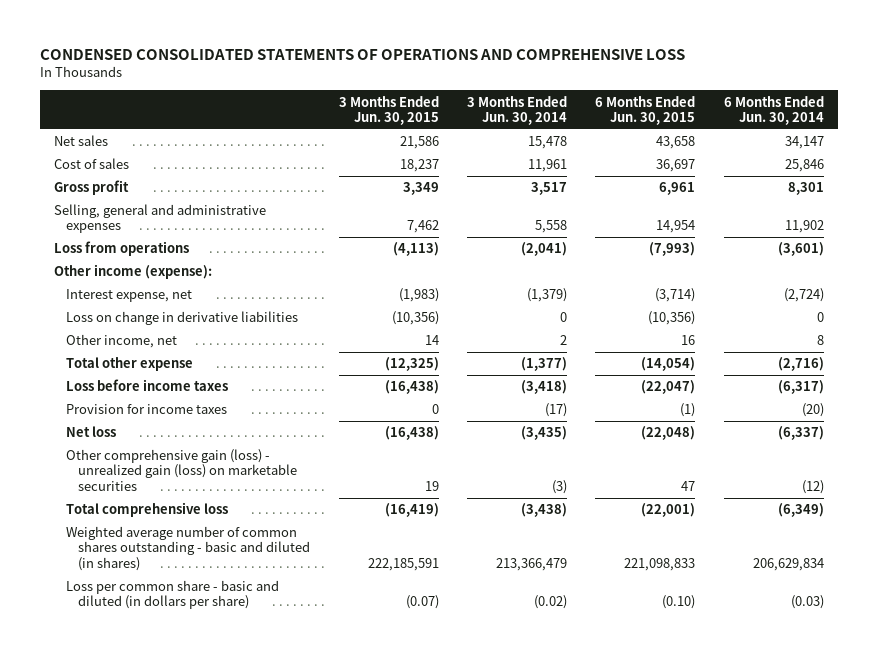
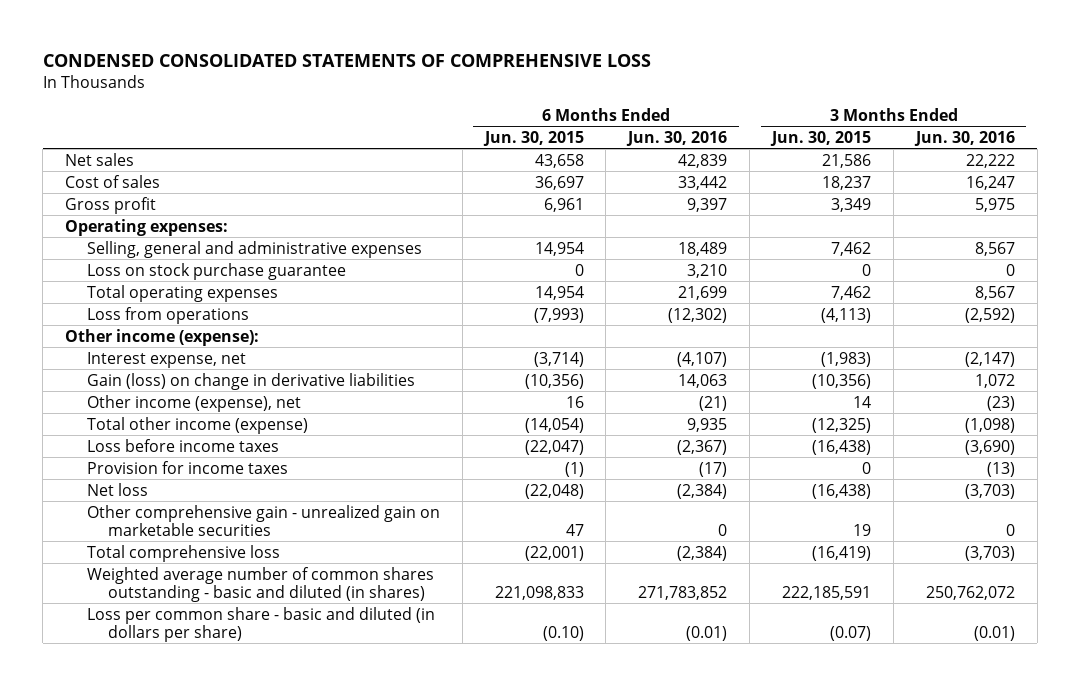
[39,48,685,60] CONDENSED CONSOLIDATED STATEMENTS OF OPERATIONS AND COMPREHENSIVE LOSS -> [42,54,651,68] CONDENSED CONSOLIDATED STATEMENTS OF COMPREHENSIVE LOSS
[466,95,567,125] 3 Months Ended Jun. 30, 2014 -> none
[723,95,824,125] 6 Months Ended Jun. 30, 2014 -> none
none -> [626,130,728,146] Jun. 30, 2016
none -> [914,130,1016,146] Jun. 30, 2016
none -> [65,218,229,236] Operating expenses:
none -> [86,262,346,280] Loss on stock purchase guarantee
none -> [86,284,278,302] Total operating expenses
[66,311,299,326] Loss on change in derivative liabilities -> [86,372,415,390] Gain (loss) on change in derivative liabilities
[66,334,178,349] Other income, net -> [86,394,301,412] Other income (expense), net
[66,357,194,372] Total other expense -> [86,416,308,434] Total other income (expense)
[66,449,298,491] Other comprehensive gain (loss) - unrealized gain (loss) on marketable securities -> [86,504,440,536] Other comprehensive gain - unrealized gain on marketable securities

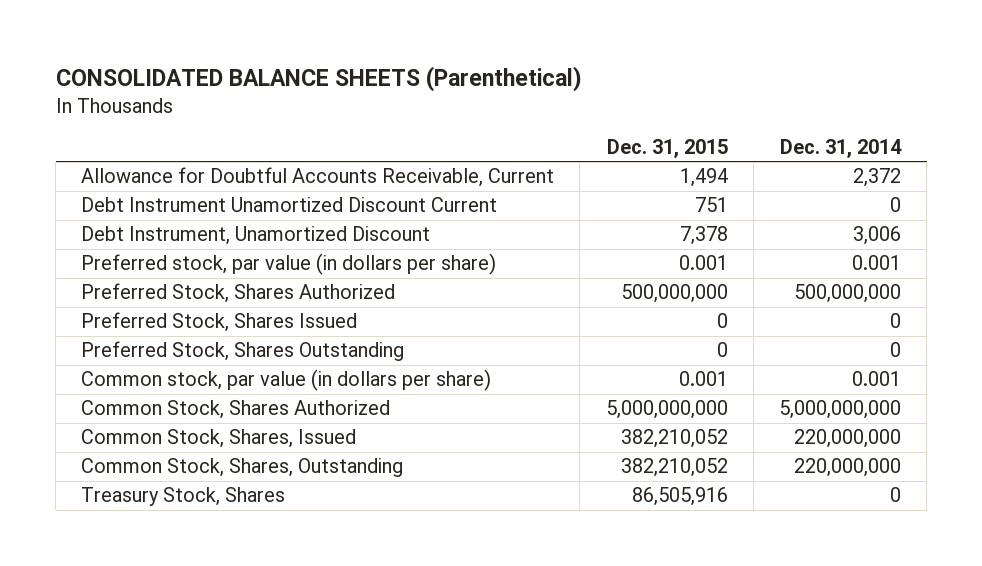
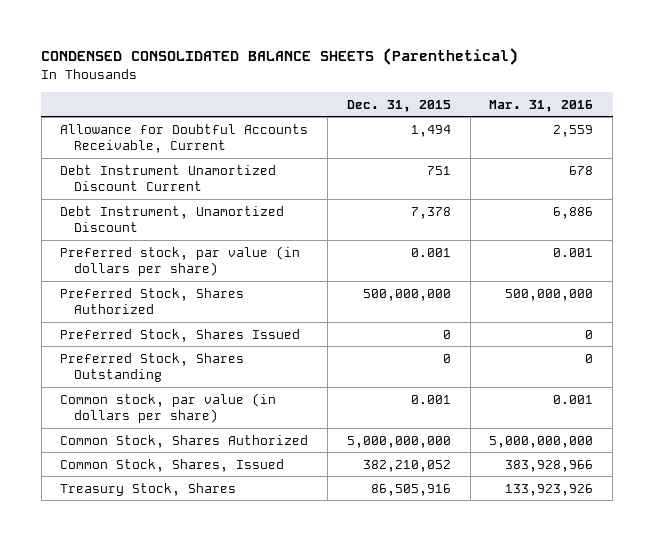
[55,66,582,93] CONSOLIDATED BALANCE SHEETS (Parenthetical) -> [41,48,519,66] CONDENSED CONSOLIDATED BALANCE SHEETS (Parenthetical)
[780,139,903,159] Dec. 31, 2014 -> none
none -> [489,99,594,112] Mar. 31, 2016
[81,458,404,478] Common Stock, Shares, Outstanding -> none

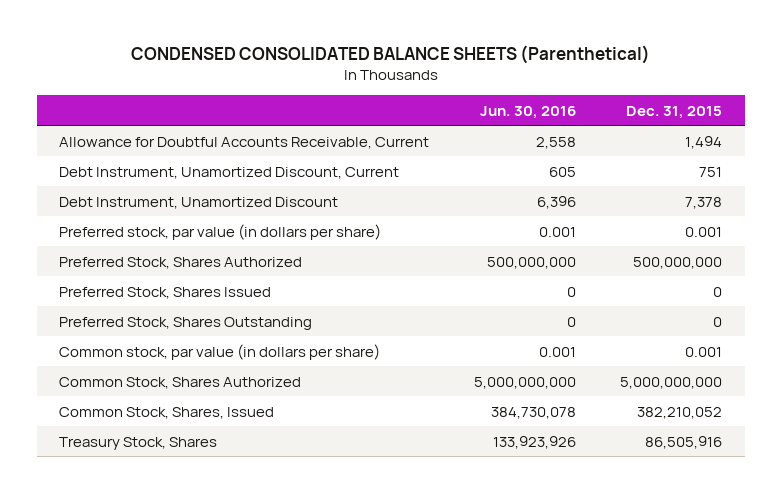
[489,99,594,112] Mar. 31, 2016 -> none
none -> [479,105,576,119] Jun. 30, 2016
[60,164,277,192] Debt Instrument Unamortized Discount Current -> [59,166,400,179] Debt Instrument, Unamortized Discount, Current

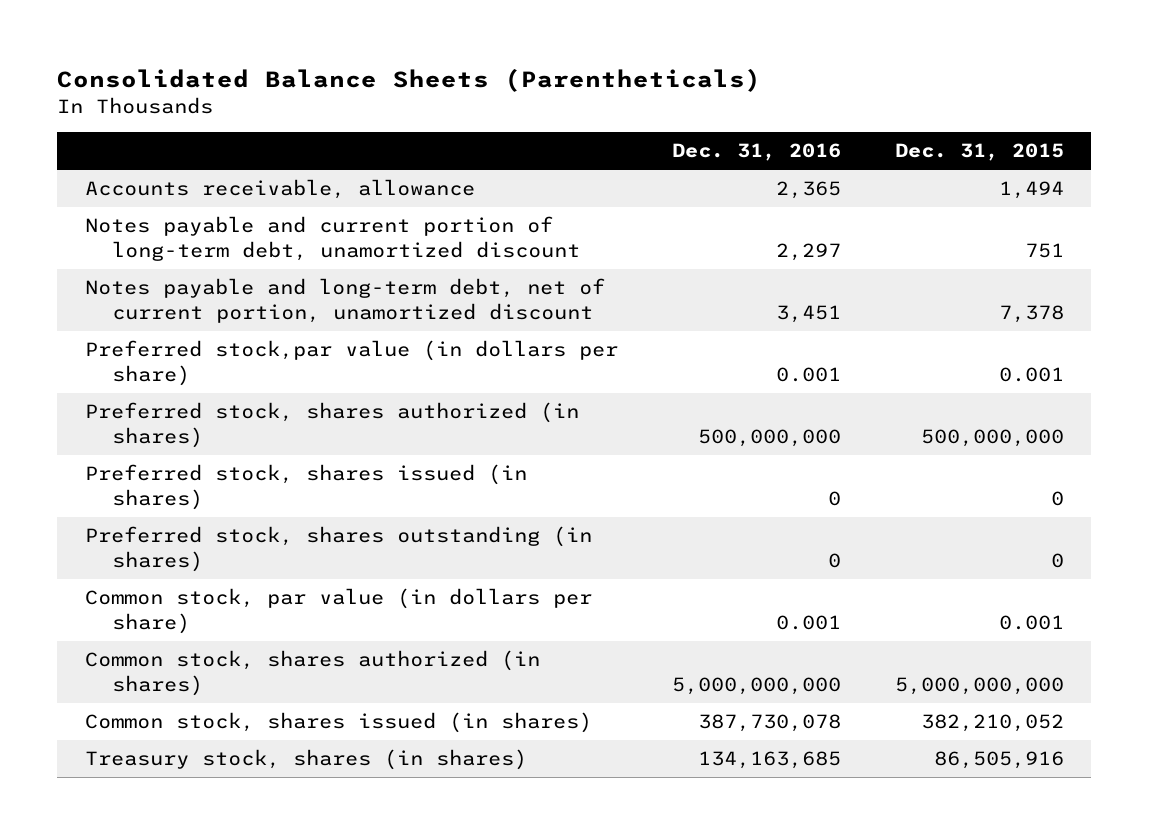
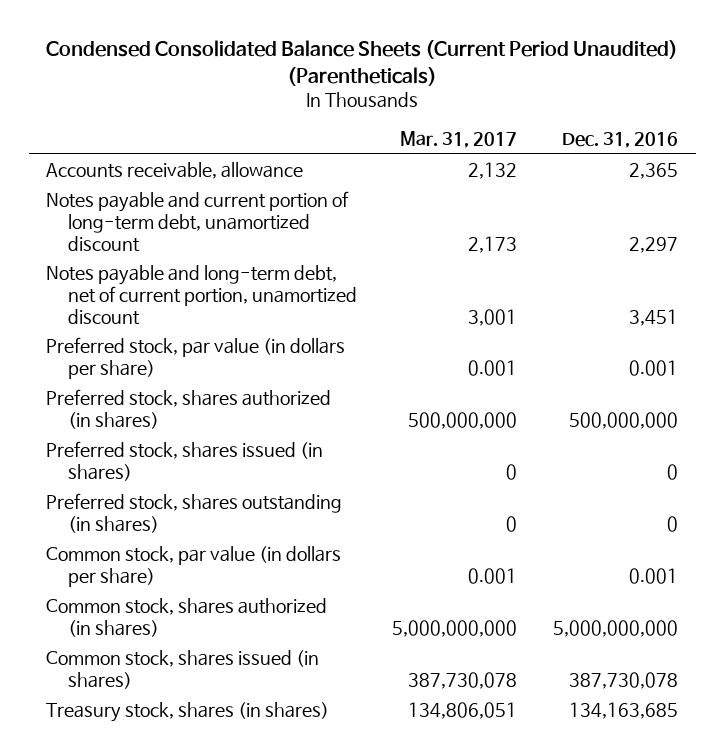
[57,67,762,92] Consolidated Balance Sheets (Parentheticals) -> [46,39,679,86] Condensed Consolidated Balance Sheets (Current Period Unaudited) (Parentheticals)
[895,143,1065,162] Dec. 31, 2015 -> none
none -> [400,130,518,148] Mar. 31, 2017
[84,340,618,386] Preferred stock,par value (in dollars per share) -> [46,337,346,379] Preferred stock, par value (in dollars per share)

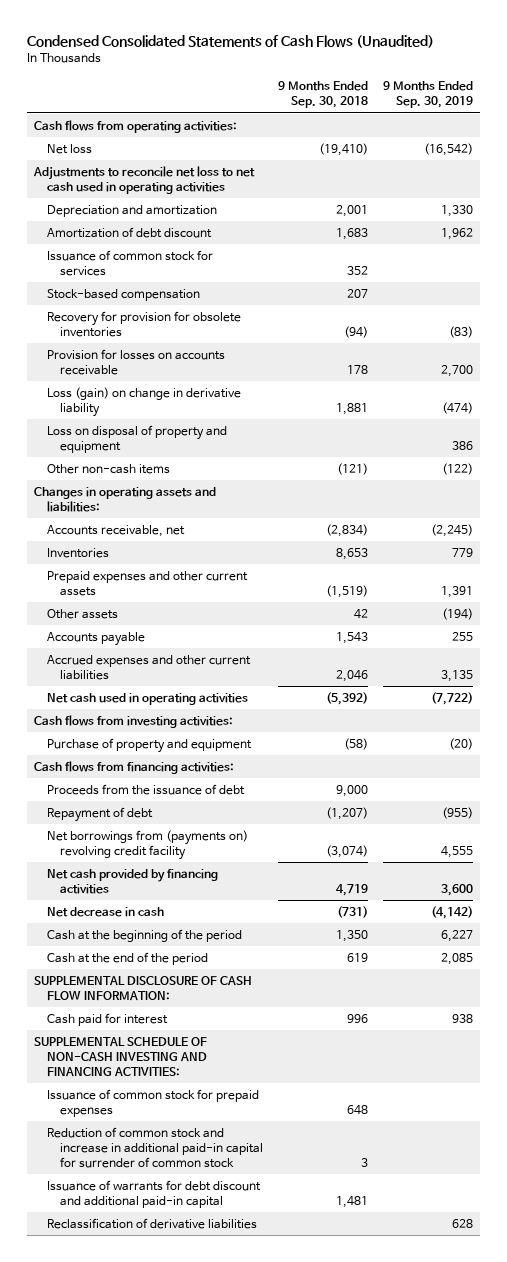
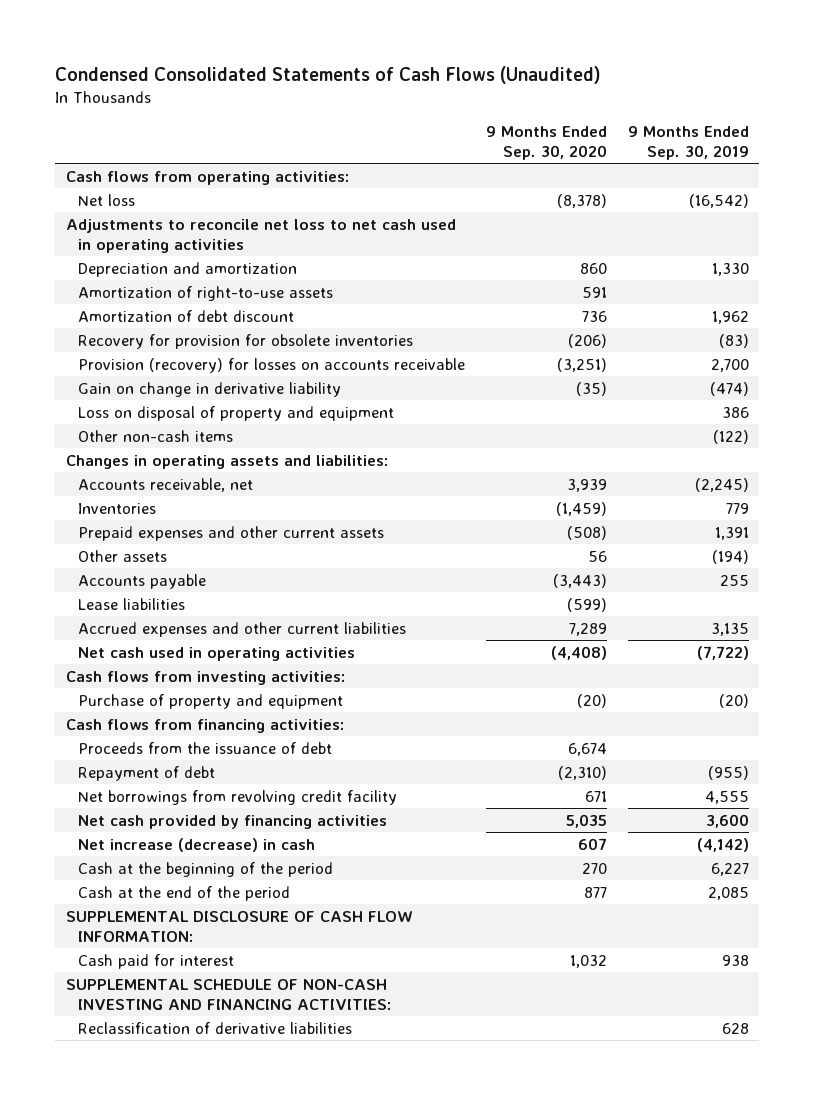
[278,81,369,109] 9 Months Ended Sep. 30, 2018 -> none
none -> [486,125,608,160] 9 Months Ended Sep. 30, 2020
none -> [78,285,334,301] Amortization of right-to-use assets
[47,249,214,276] Issuance of common stock for services -> none
[47,288,201,301] Stock-based compensation -> none
[47,348,226,375] Provision for losses on accounts receivable -> [78,357,466,373] Provision (recovery) for losses on accounts receivable
[47,386,242,417] Loss (gain) on change in derivative liability -> [78,381,342,397] Gain on change in derivative liability
none -> [78,597,186,610] Lease liabilities
[47,829,249,860] Net borrowings from (payments on) revolving credit facility -> [78,789,398,805] Net borrowings from revolving credit facility
[47,906,165,917] Net decrease in cash -> [78,837,316,852] Net increase (decrease) in cash
[47,1088,260,1117] Issuance of common stock for prepaid expenses -> none
[47,1126,264,1168] Reduction of common stock and increase in additional paid-in capital for surrender of common stock -> none
[47,1179,262,1208] Issuance of warrants for debt discount and additional paid-in capital -> none

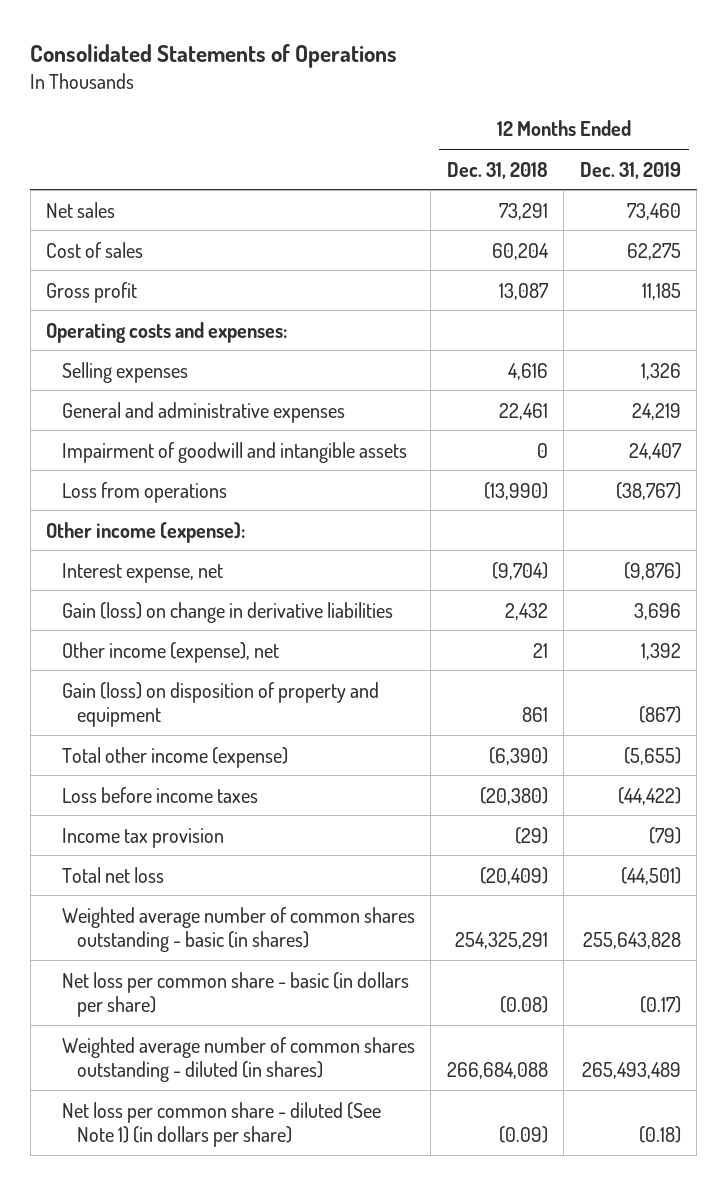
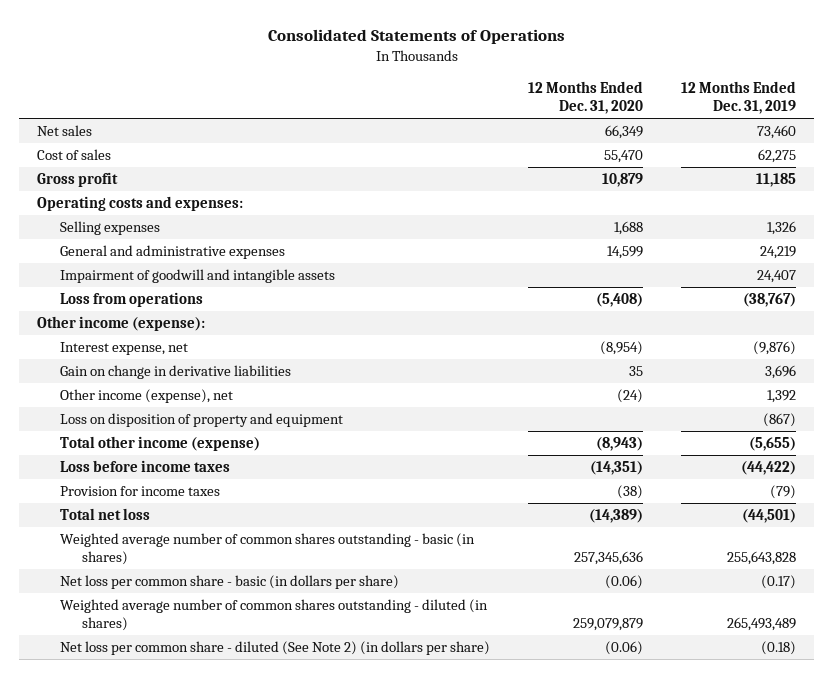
[446,161,548,179] Dec. 31, 2018 -> none
none -> [527,80,643,115] 12 Months Ended Dec. 31, 2020
[61,601,393,623] Gain (loss) on change in derivative liabilities -> [59,364,291,379] Gain on change in derivative liabilities
[61,681,379,728] Gain (loss) on disposition of property and equipment -> [59,412,343,427] Loss on disposition of property and equipment
[61,827,224,848] Income tax provision -> [59,485,220,496] Provision for income taxes
[61,1101,381,1148] Net loss per common share - diluted (See Note 1) (in dollars per share) -> [59,640,490,655] Net loss per common share - diluted (See Note 2) (in dollars per share)

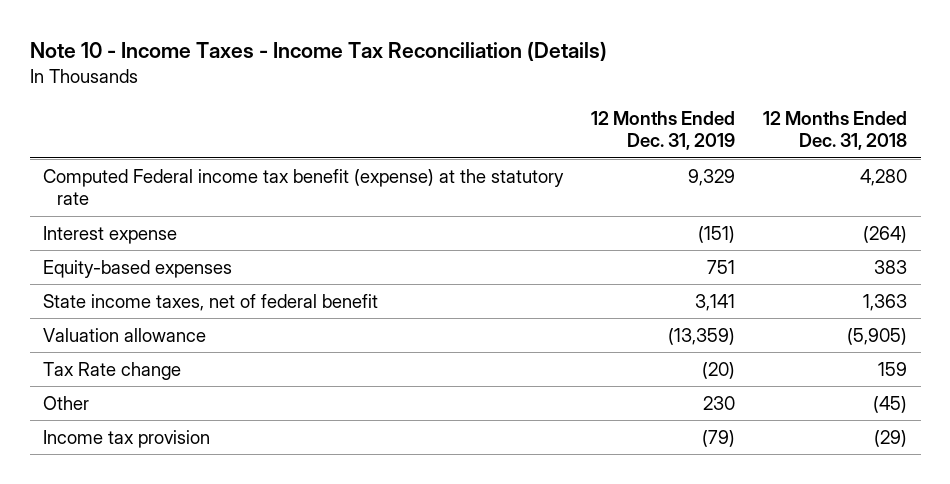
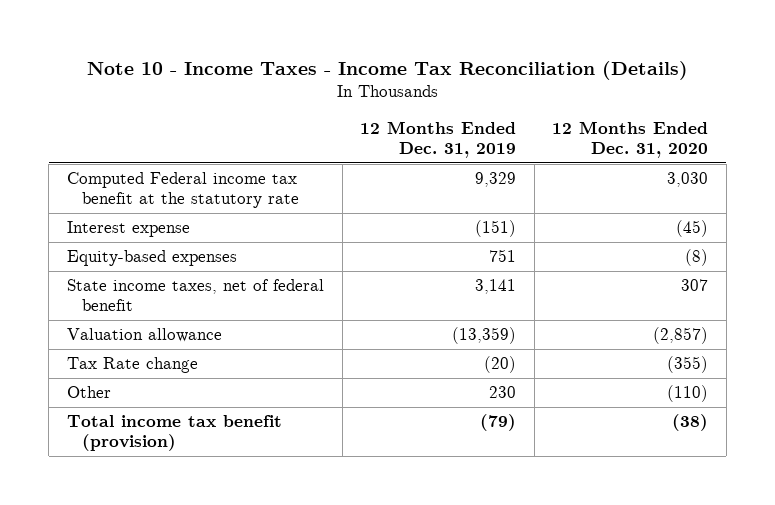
[762,110,907,151] 12 Months Ended Dec. 31, 2018 -> none
none -> [552,121,709,159] 12 Months Ended Dec. 31, 2020
[43,168,565,206] Computed Federal income tax benefit (expense) at the statutory rate -> [66,172,300,209] Computed Federal income tax benefit at the statutory rate
[43,429,211,448] Income tax provision -> [66,415,282,452] Total income tax benefit (provision)

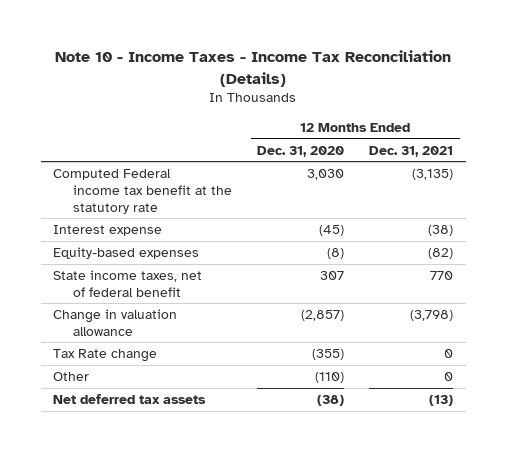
[360,121,517,159] 12 Months Ended Dec. 31, 2019 -> none
none -> [369,145,454,157] Dec. 31, 2021
[66,328,222,343] Valuation allowance -> [53,309,178,336] Change in valuation allowance
[66,415,282,452] Total income tax benefit (provision) -> [53,394,207,405] Net deferred tax assets

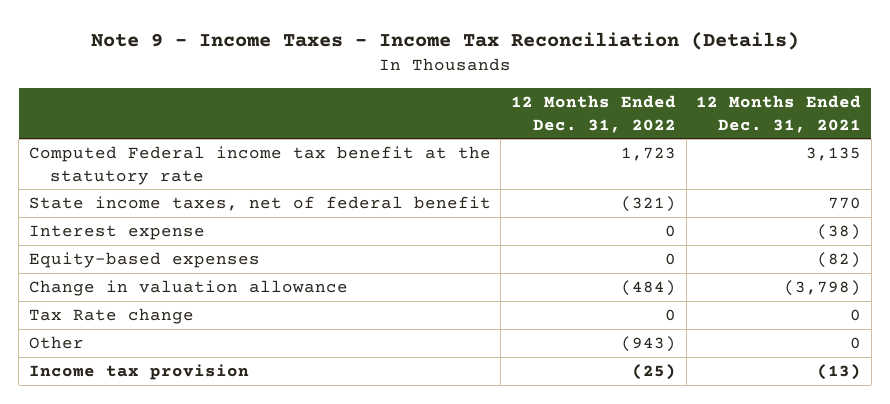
[55,50,452,87] Note 10 - Income Taxes - Income Tax Reconciliation (Details) -> [91,32,800,51] Note 9 - Income Taxes - Income Tax Reconciliation (Details)
[257,145,345,157] Dec. 31, 2020 -> none
none -> [511,94,677,133] 12 Months Ended Dec. 31, 2022
[412,169,454,181] (3,135) -> [806,146,862,161] 3,135
[53,270,203,297] State income taxes, net of federal benefit -> [28,195,491,211] State income taxes, net of federal benefit
[53,394,207,405] Net deferred tax assets -> [28,363,249,380] Income tax provision

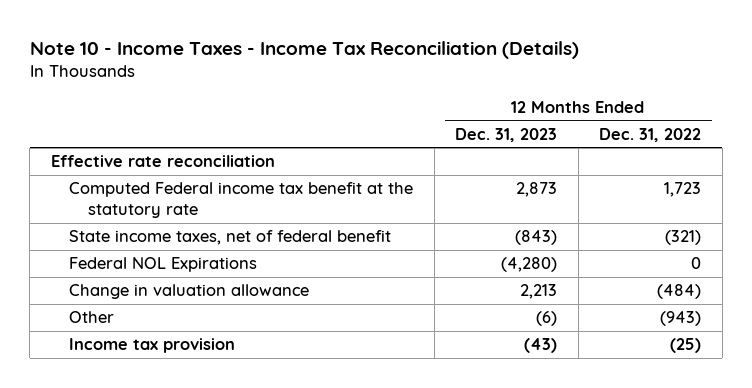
[91,32,800,51] Note 9 - Income Taxes - Income Tax Reconciliation (Details) -> [29,41,579,60] Note 10 - Income Taxes - Income Tax Reconciliation (Details)
[696,94,862,133] 12 Months Ended Dec. 31, 2021 -> none
none -> [455,127,558,142] Dec. 31, 2023
none -> [50,155,275,168] Effective rate reconciliation
[28,224,205,240] Interest expense -> none
[28,251,260,268] Equity-based expenses -> none
none -> [69,257,258,273] Federal NOL Expirations
[28,307,194,324] Tax Rate change -> none

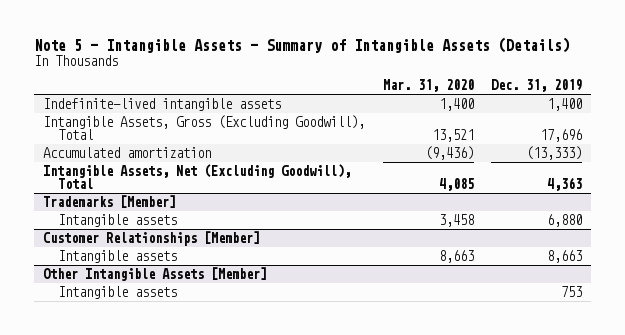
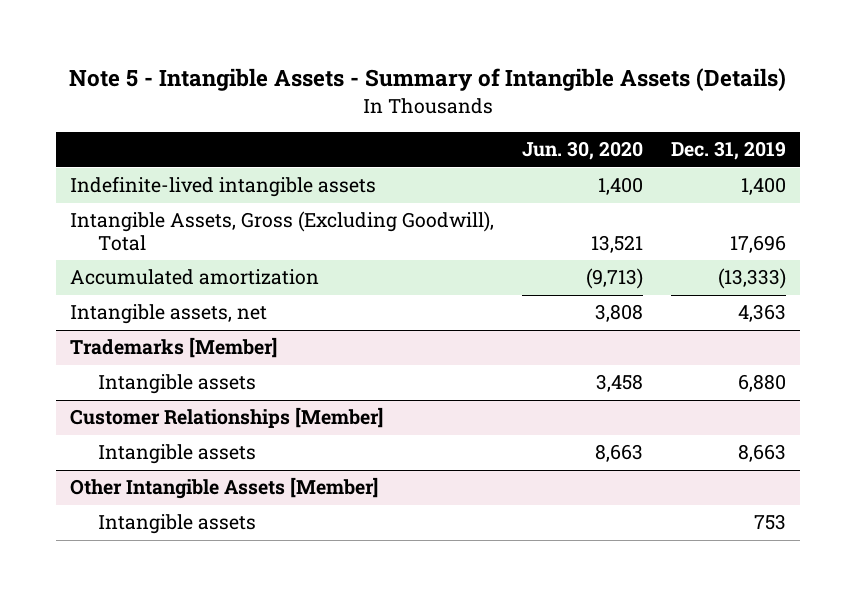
[382,79,474,93] Mar. 31, 2020 -> none
none -> [522,141,644,161] Jun. 30, 2020
[42,163,351,190] Intangible Assets, Net (Excluding Goodwill), Total -> [70,304,268,325] Intangible assets, net

